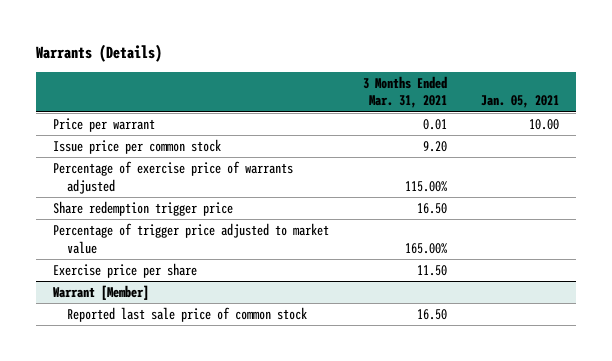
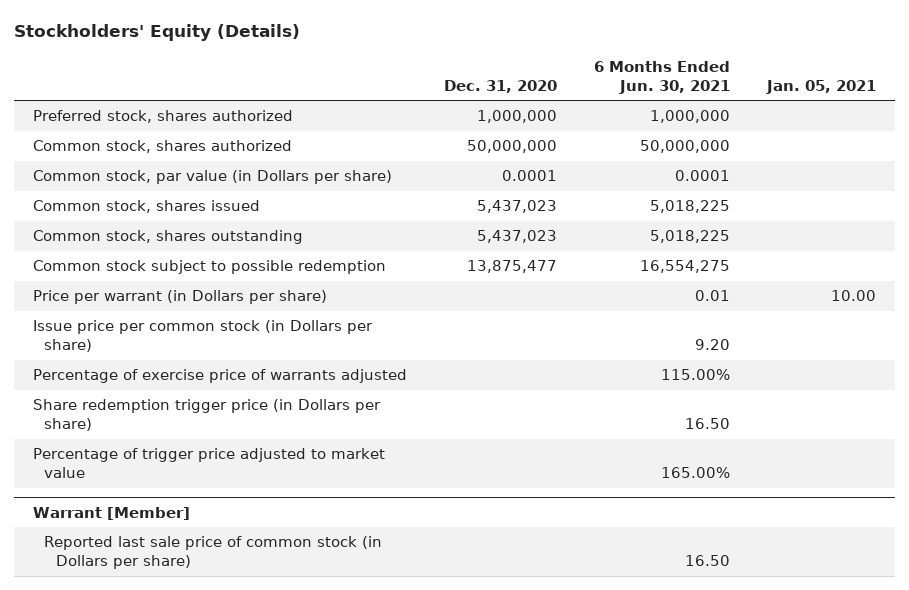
[36,43,163,62] Warrants (Details) -> [13,23,300,41] Stockholders' Equity (Details)
[362,75,447,109] 3 Months Ended Mar. 31, 2021 -> none
none -> [443,79,557,93] Dec. 31, 2020
none -> [594,60,731,94] 6 Months Ended Jun. 30, 2021
none -> [32,110,293,124] Preferred stock, shares authorized
none -> [32,140,292,154] Common stock, shares authorized
none -> [32,170,392,185] Common stock, par value (in Dollars per share)
none -> [32,200,260,214] Common stock, shares issued
none -> [32,230,303,245] Common stock, shares outstanding
none -> [32,260,386,275] Common stock subject to possible redemption
[53,117,156,132] Price per warrant -> [32,290,327,305] Price per warrant (in Dollars per share)
[53,138,222,154] Issue price per common stock -> [32,320,373,353] Issue price per common stock (in Dollars per share)
[53,200,234,216] Share redemption trigger price -> [32,399,381,432] Share redemption trigger price (in Dollars per share)
[53,262,198,278] Exercise price per share -> none
[66,306,307,322] Reported last sale price of common stock -> [44,536,383,570] Reported last sale price of common stock (in Dollars per share)

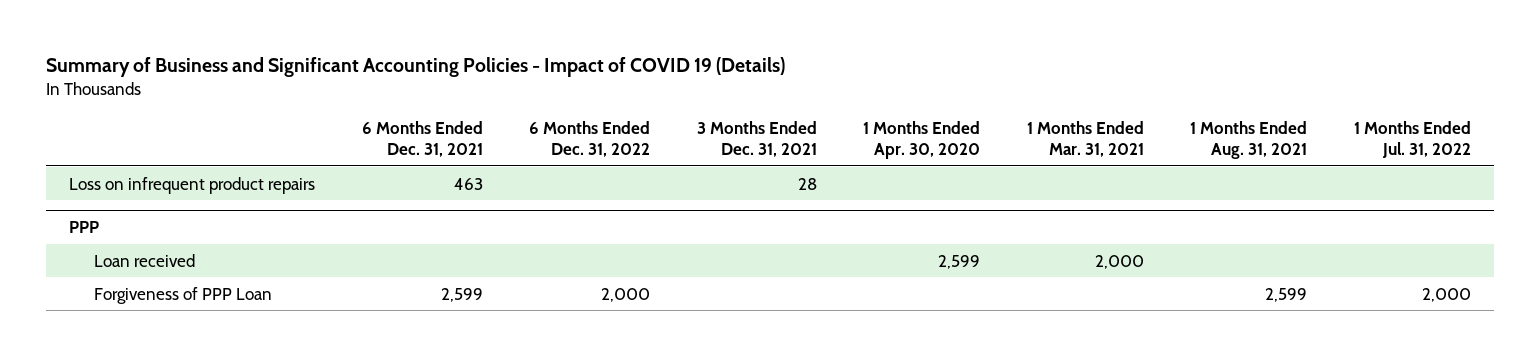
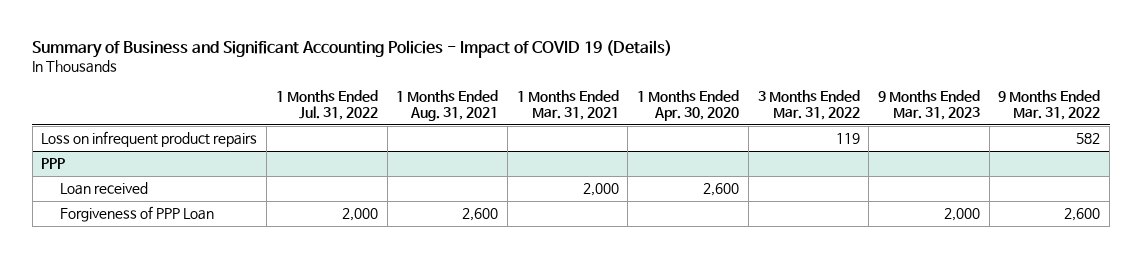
[361,121,483,158] 6 Months Ended Dec. 31, 2021 -> none
[529,121,651,158] 6 Months Ended Dec. 31, 2022 -> none
[696,121,817,158] 3 Months Ended Dec. 31, 2021 -> none
none -> [757,90,860,121] 3 Months Ended Mar. 31, 2022
none -> [877,90,980,121] 9 Months Ended Mar. 31, 2023
none -> [998,90,1101,121] 9 Months Ended Mar. 31, 2022
[938,254,981,269] 2,599 -> [703,183,740,197] 2,600
[1265,287,1308,302] 2,599 -> [462,208,499,222] 2,600

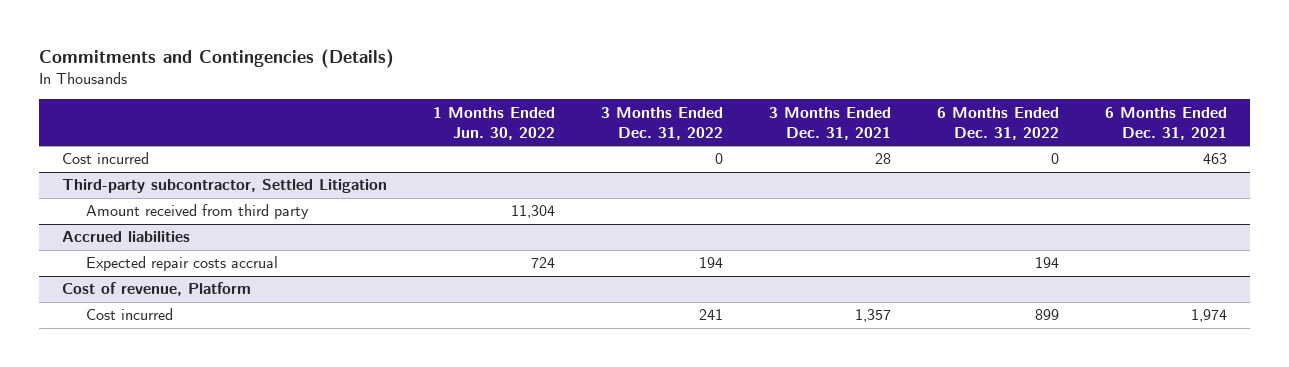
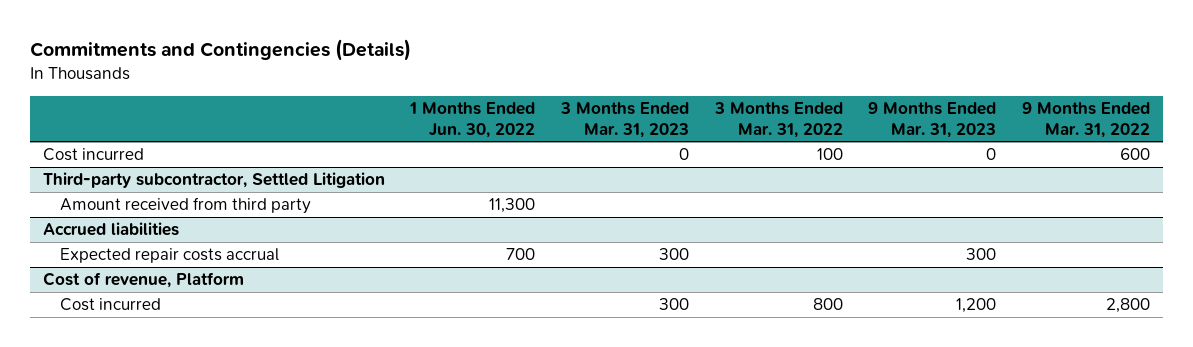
[600,106,723,140] 3 Months Ended Dec. 31, 2022 -> none
[768,106,891,140] 3 Months Ended Dec. 31, 2021 -> none
[936,106,1059,140] 6 Months Ended Dec. 31, 2022 -> none
[1104,106,1227,140] 6 Months Ended Dec. 31, 2021 -> none
none -> [560,102,690,138] 3 Months Ended Mar. 31, 2023
none -> [713,102,843,138] 3 Months Ended Mar. 31, 2022
none -> [868,102,997,138] 9 Months Ended Mar. 31, 2023
none -> [1022,102,1151,138] 9 Months Ended Mar. 31, 2022
[510,205,555,219] 11,304 -> [489,198,536,214] 11,300
[530,257,555,269] 724 -> [506,248,536,261] 700

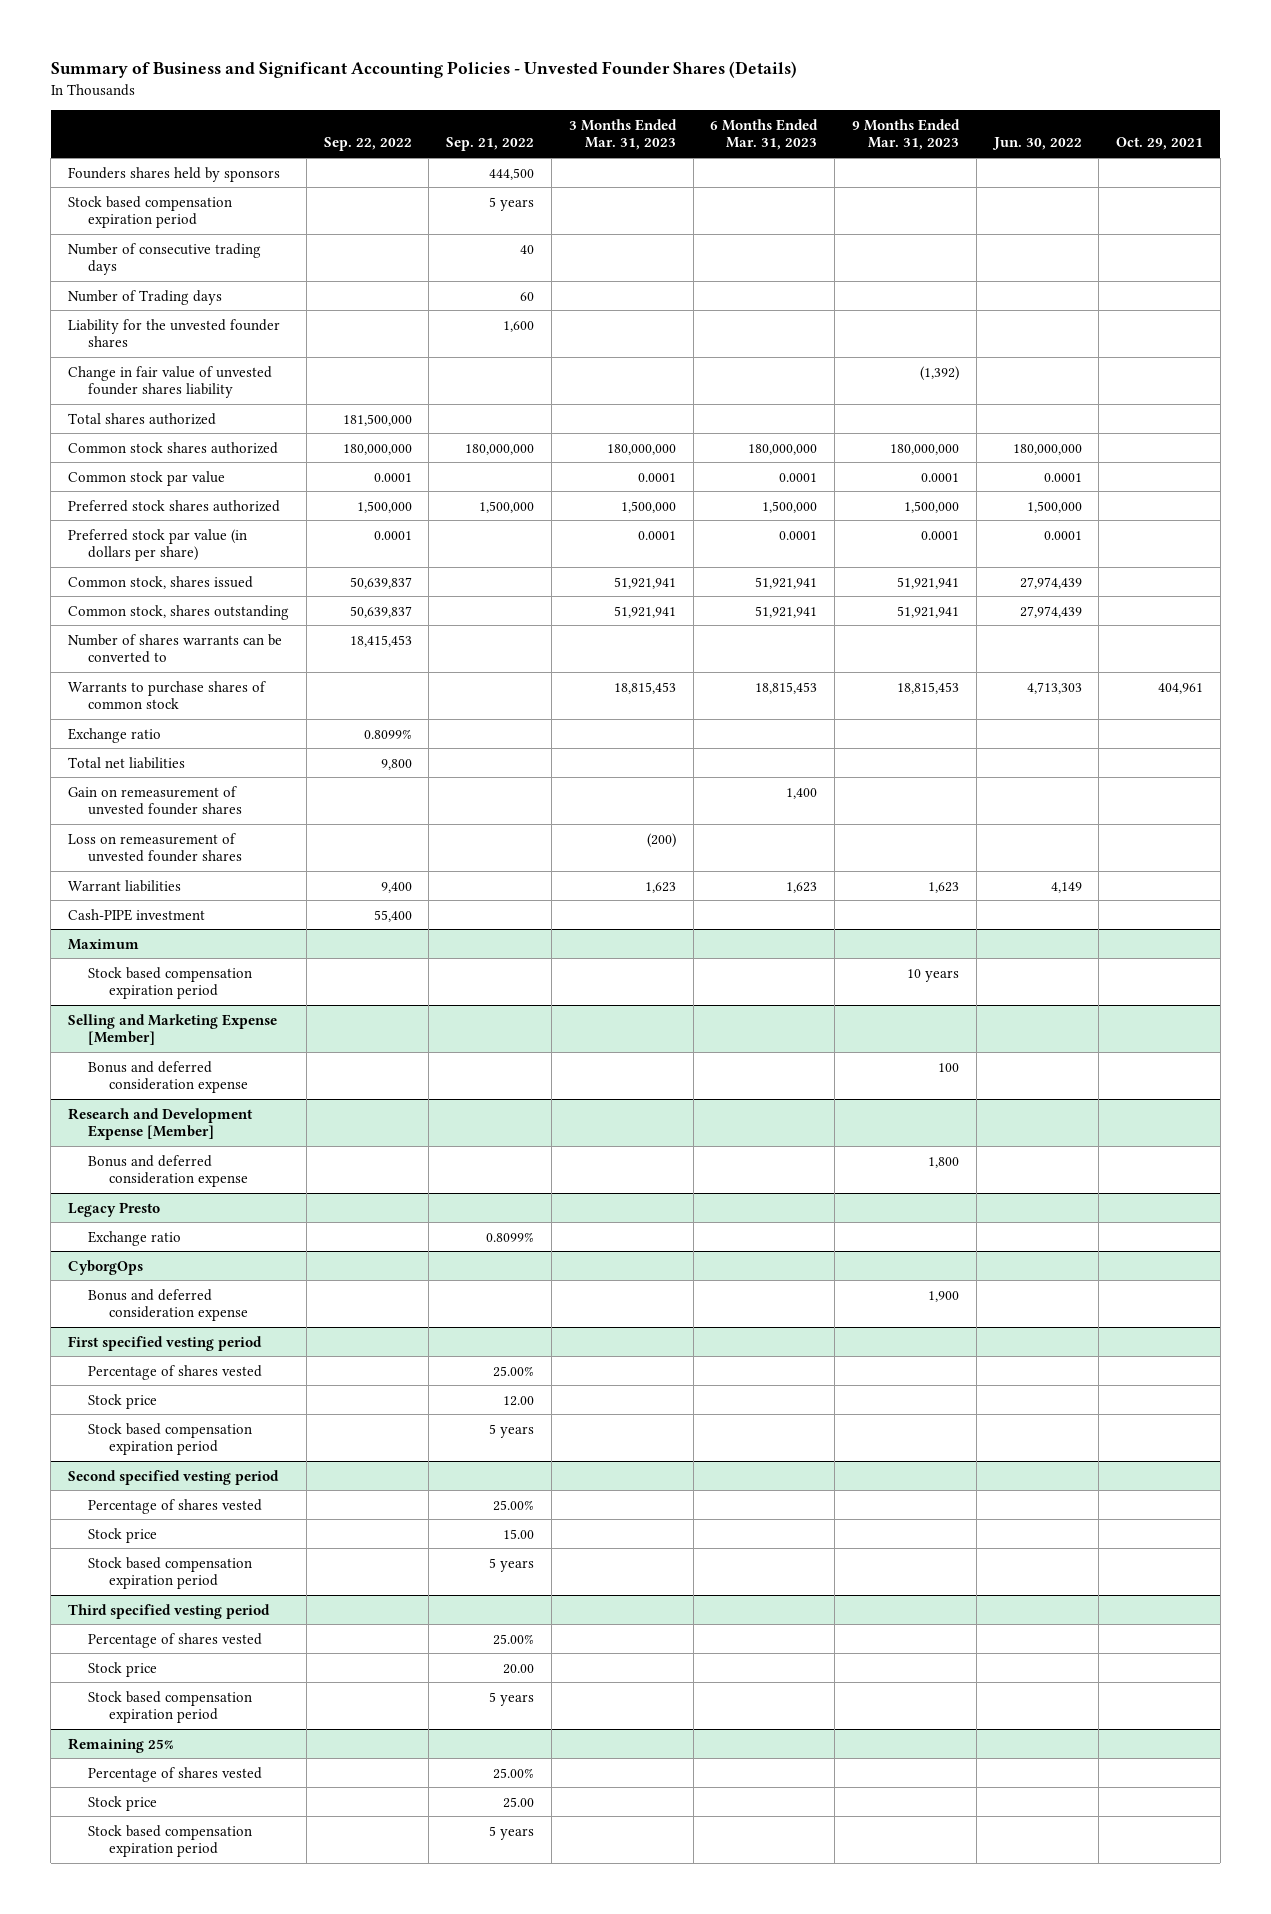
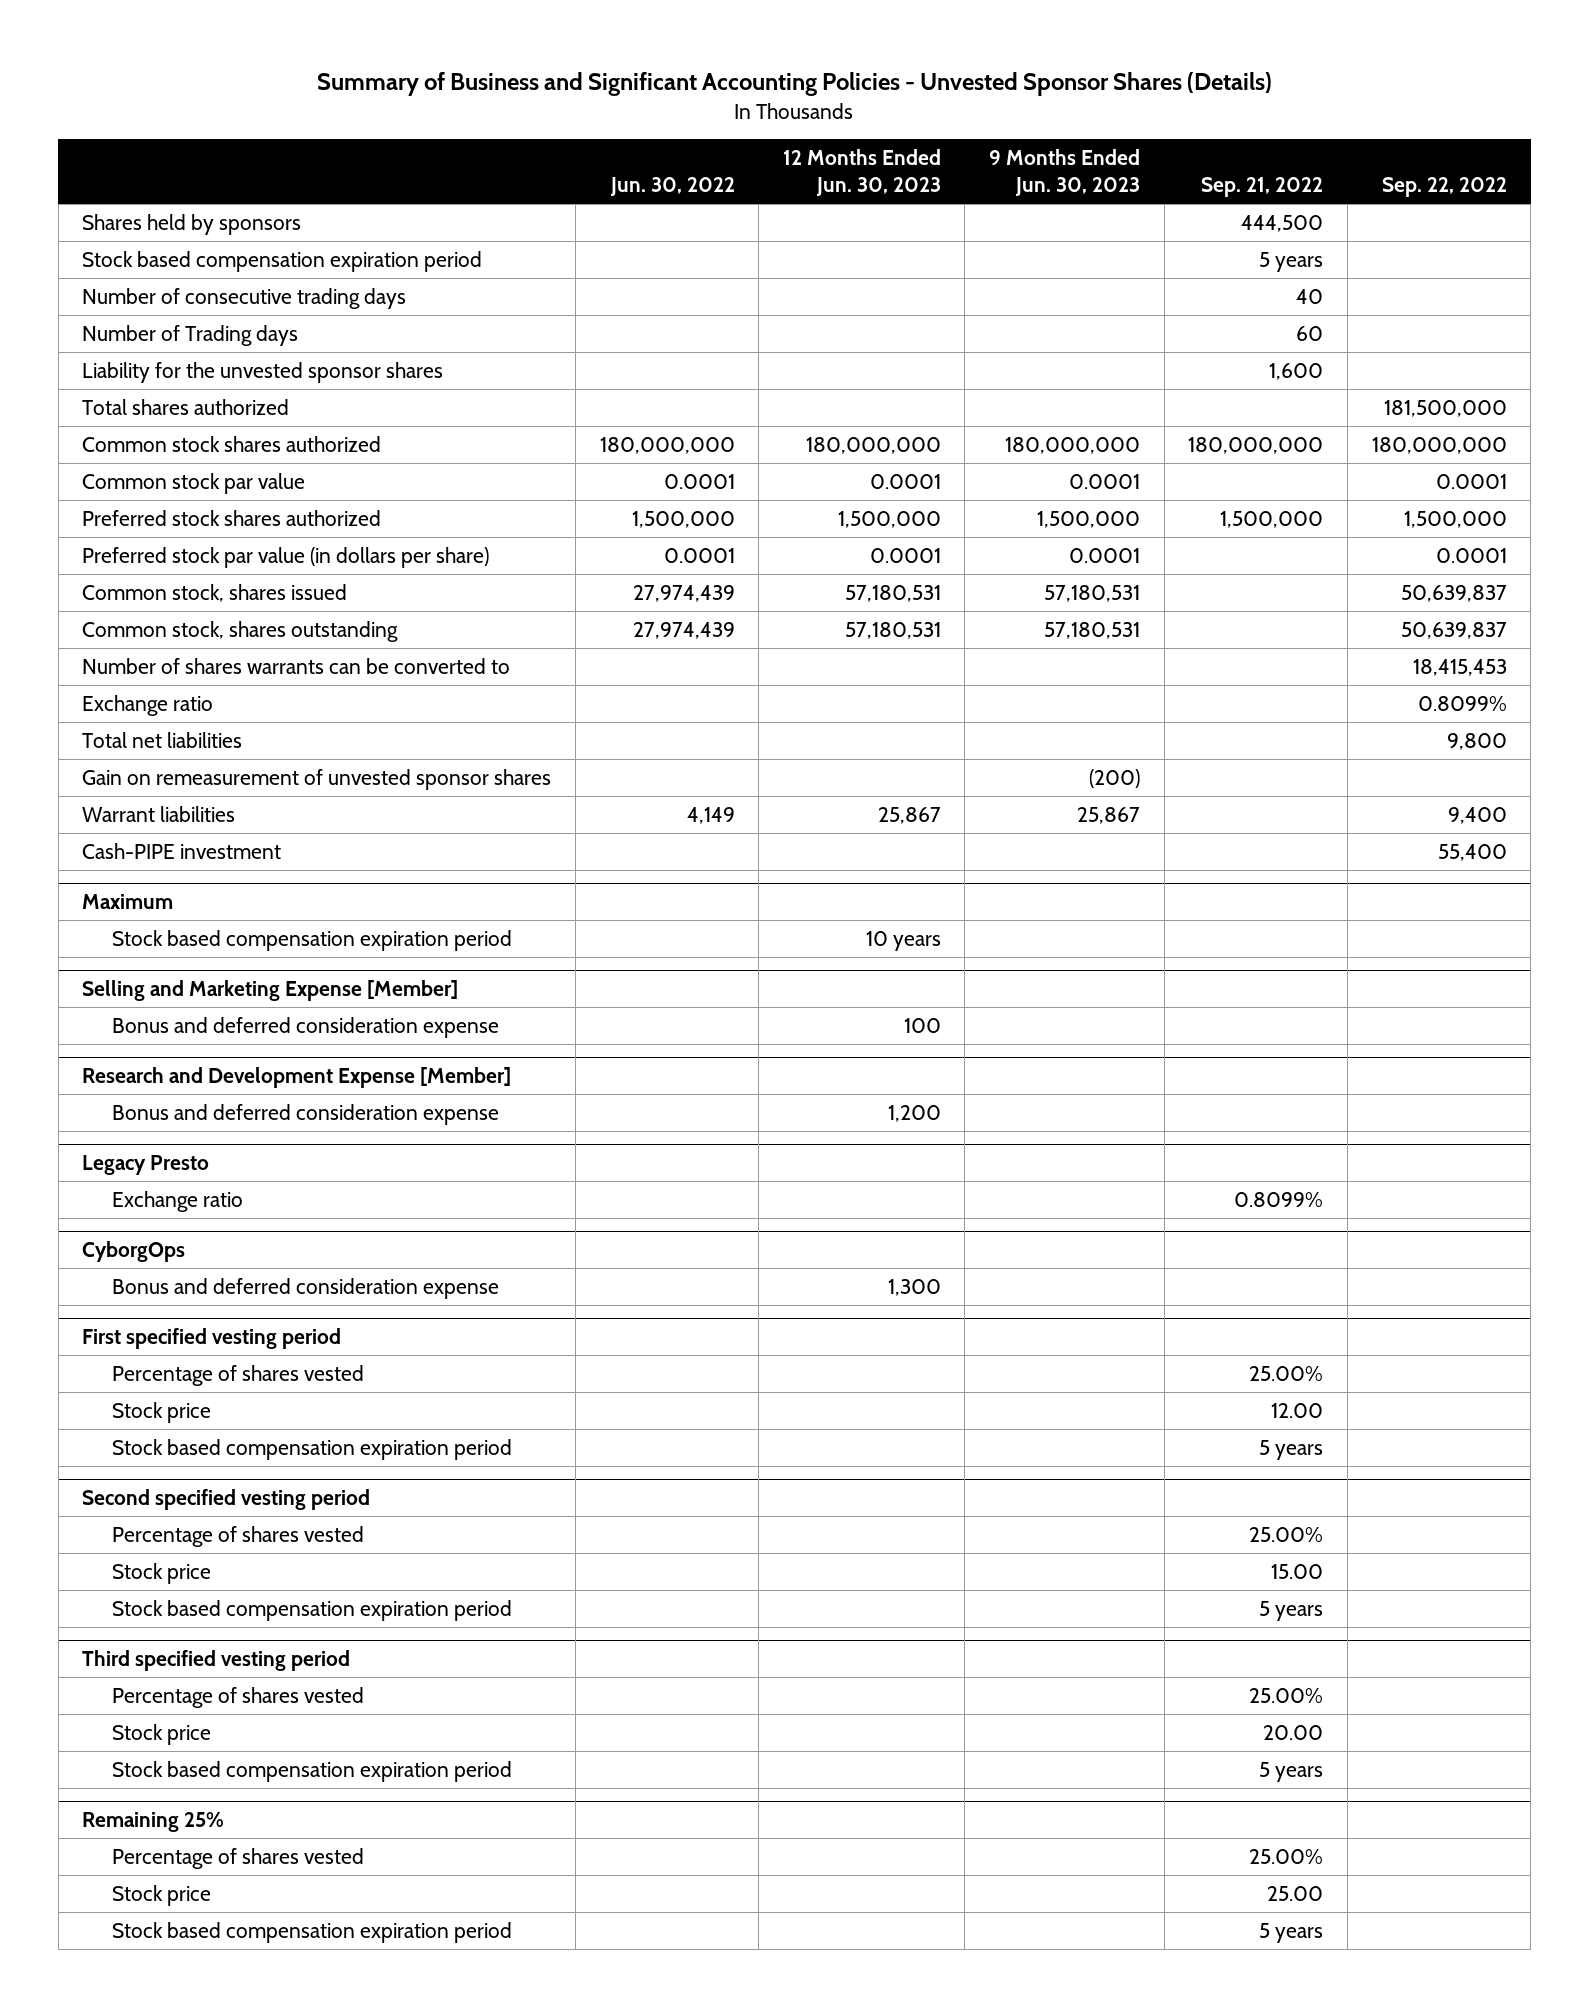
[50,61,797,79] Summary of Business and Significant Accounting Policies - Unvested Founder Shares (Details) -> [317,72,1273,97] Summary of Business and Significant Accounting Policies - Unvested Sponsor Shares (Details)
[568,118,677,151] 3 Months Ended Mar. 31, 2023 -> none
[710,118,819,151] 6 Months Ended Mar. 31, 2023 -> none
[851,118,960,151] 9 Months Ended Mar. 31, 2023 -> none
[1116,137,1204,151] Oct. 29, 2021 -> none
none -> [782,149,941,197] 12 Months Ended Jun. 30, 2023
none -> [989,149,1141,197] 9 Months Ended Jun. 30, 2023
[67,166,280,182] Founders shares held by sponsors -> [82,213,302,235] Shares held by sponsors
[67,365,272,399] Change in fair value of unvested founder shares liability -> none
[67,318,280,348] Liability for the unvested founder shares -> [82,361,444,383] Liability for the unvested sponsor shares
[67,680,266,710] Warrants to purchase shares of common stock -> none
[67,832,243,863] Loss on remeasurement of unvested founder shares -> none
[67,785,243,816] Gain on remeasurement of unvested founder shares -> [82,768,552,790] Gain on remeasurement of unvested sponsor shares

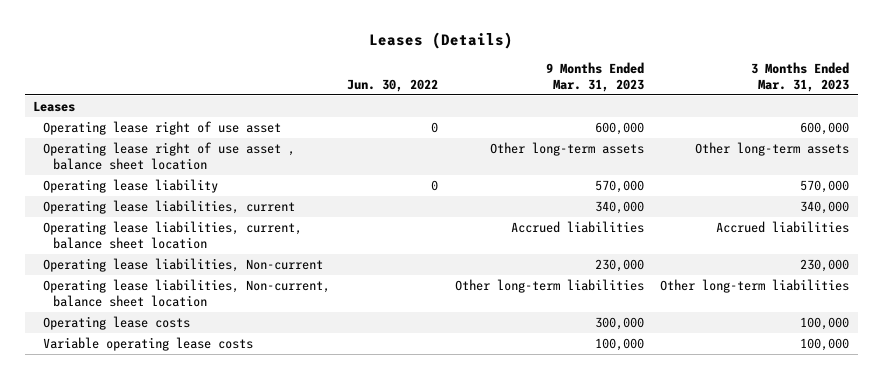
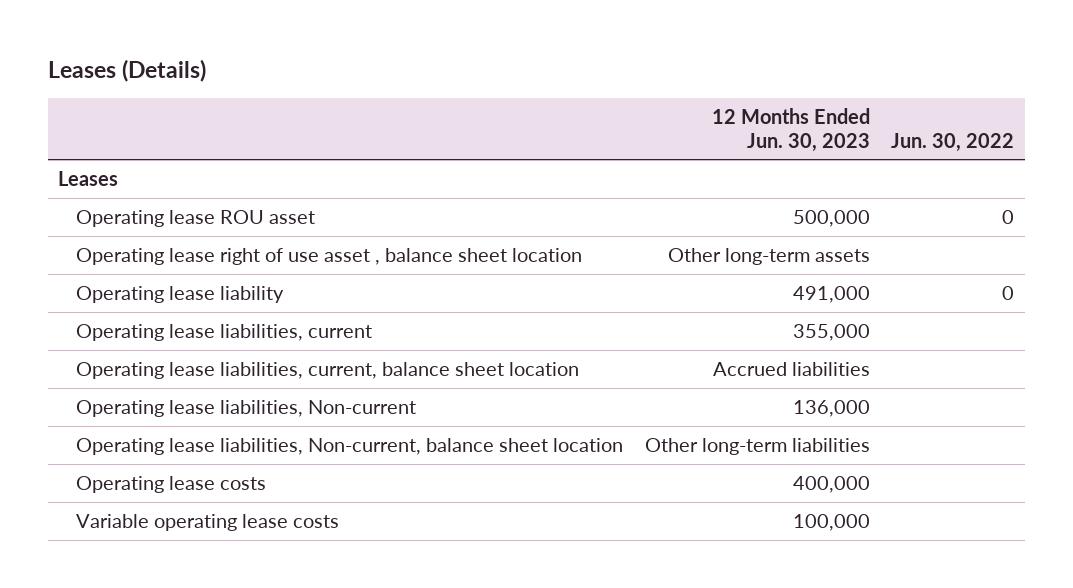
[545,62,644,92] 9 Months Ended Mar. 31, 2023 -> none
[751,62,850,92] 3 Months Ended Mar. 31, 2023 -> none
none -> [711,107,870,152] 12 Months Ended Jun. 30, 2023
[43,121,282,136] Operating lease right of use asset -> [76,209,316,227] Operating lease ROU asset

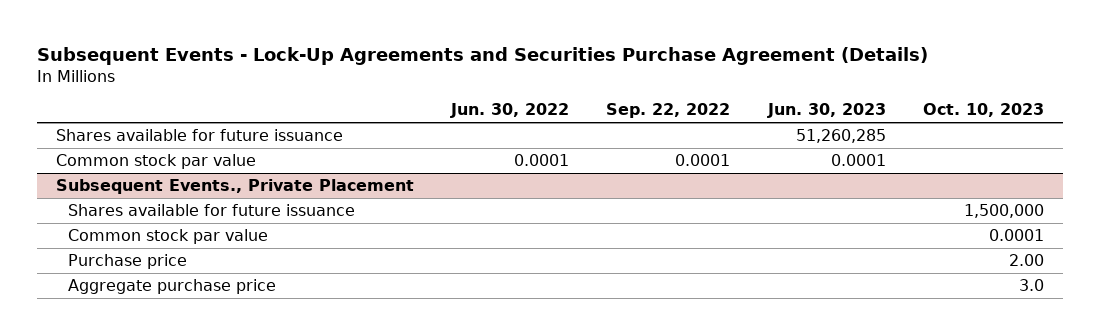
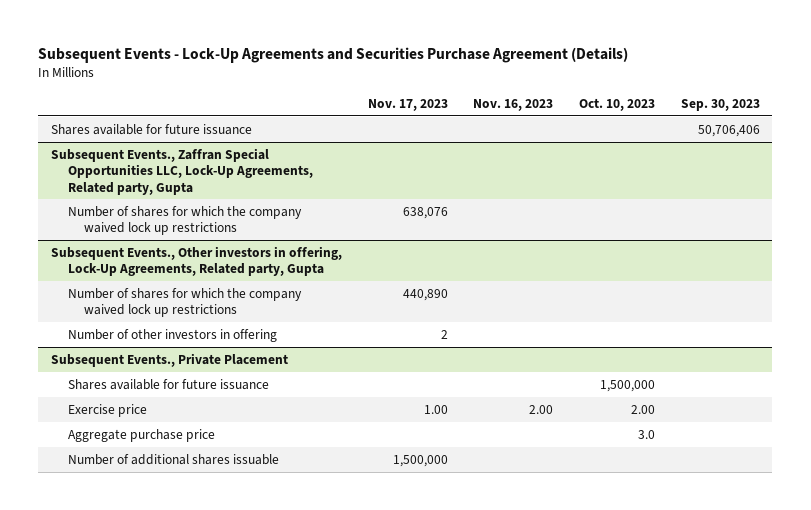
[450,103,570,119] Jun. 30, 2022 -> none
[606,103,731,119] Sep. 22, 2022 -> none
[766,103,886,119] Jun. 30, 2023 -> none
none -> [367,98,448,111] Nov. 17, 2023
none -> [473,98,554,111] Nov. 16, 2023
none -> [680,98,760,111] Sep. 30, 2023
[55,154,256,170] Common stock par value -> none
none -> [51,147,313,195] Subsequent Events., Zaffran Special Opportunities LLC, Lock-Up Agreements, Related party, Gupta
none -> [67,205,302,236] Number of shares for which the company waived lock up restrictions
none -> [51,245,343,277] Subsequent Events., Other investors in offering, Lock-Up Agreements, Related party, Gupta
none -> [67,287,302,318] Number of shares for which the company waived lock up restrictions
none -> [67,328,277,342] Number of other investors in offering
[68,229,269,245] Common stock par value -> none
[68,254,188,270] Purchase price -> [67,403,147,417] Exercise price
none -> [67,453,279,465] Number of additional shares issuable

